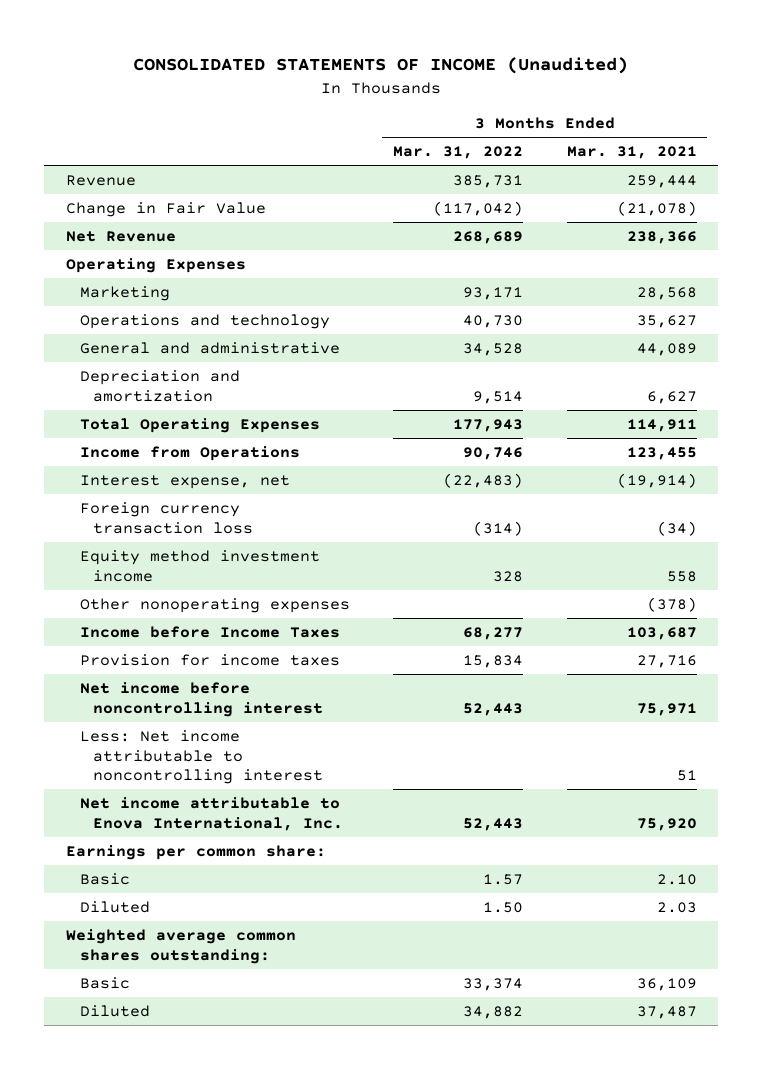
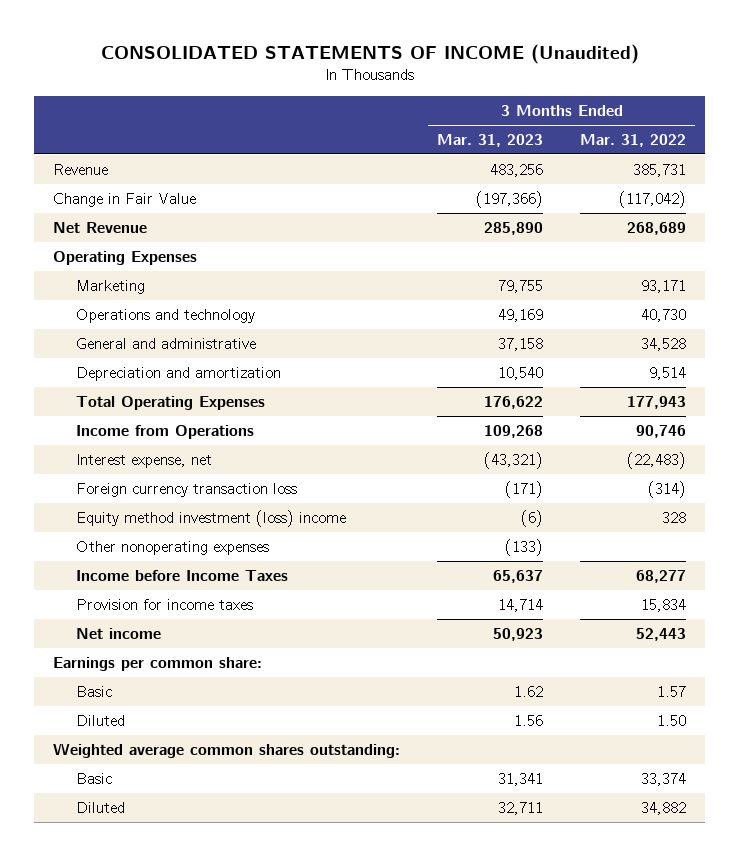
[566,146,697,160] Mar. 31, 2021 -> none
none -> [437,133,544,147] Mar. 31, 2023
[79,549,320,582] Equity method investment income -> [75,509,346,527] Equity method investment (loss) income
[79,681,324,717] Net income before noncontrolling interest -> none
[79,729,324,785] Less: Net income attributable to noncontrolling interest -> none
[79,796,344,831] Net income attributable to Enova International, Inc. -> [75,627,161,639] Net income

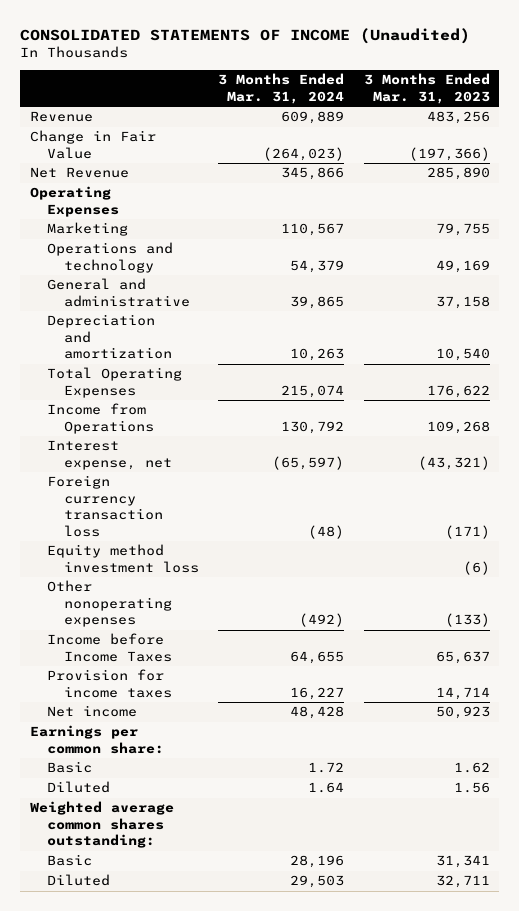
[580,133,687,147] Mar. 31, 2022 -> none
none -> [218,73,345,104] 3 Months Ended Mar. 31, 2024
[75,509,346,527] Equity method investment (loss) income -> [46,544,199,573] Equity method investment loss

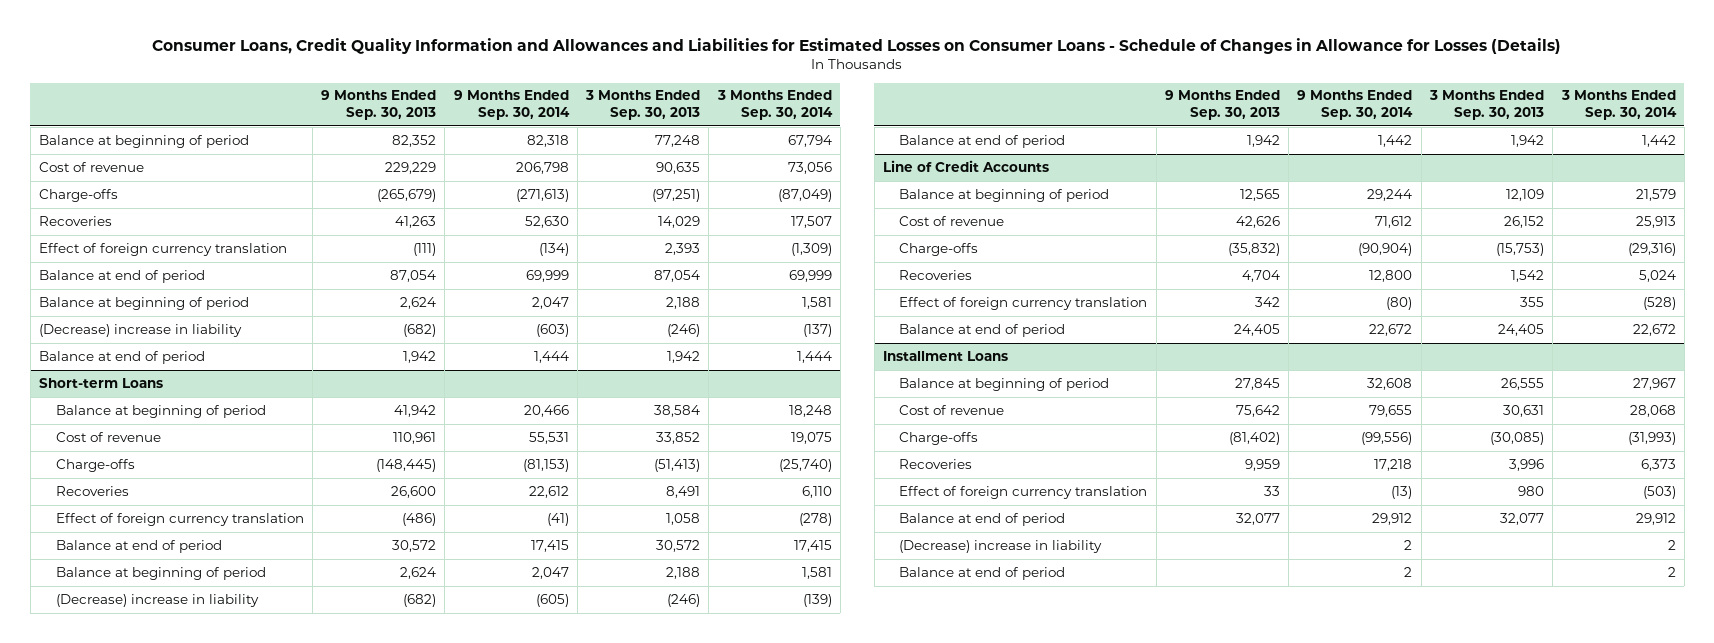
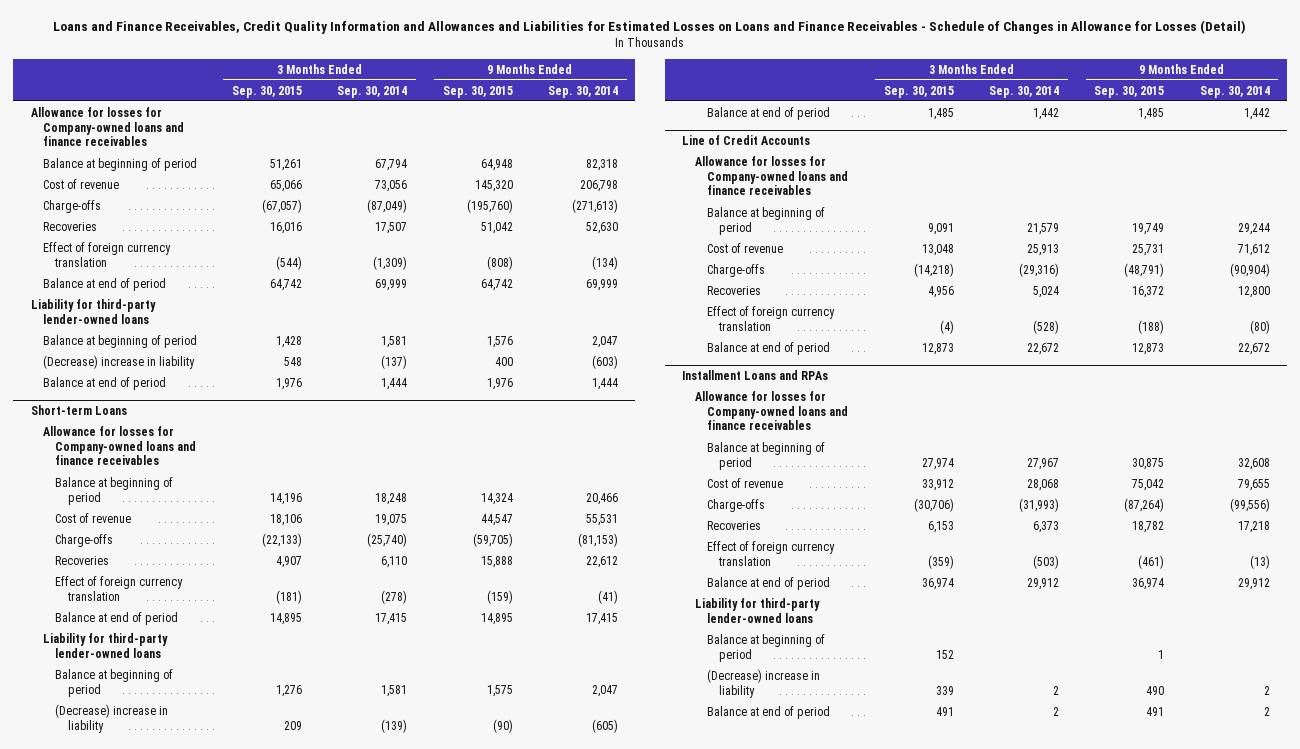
[152,37,1562,54] Consumer Loans, Credit Quality Information and Allowances and Liabilities for Estimated Losses on Consumer Loans - Schedule of Changes in Allowance for Losses (Details) -> [53,20,1247,35] Loans and Finance Receivables, Credit Quality Information and Allowances and Liabilities for Estimated Losses on Loans and Finance Receivables - Schedule of Changes in Allowance for Losses (Detail)
[321,90,437,121] 9 Months Ended Sep. 30, 2013 -> none
[585,90,701,121] 3 Months Ended Sep. 30, 2013 -> none
none -> [232,85,303,98] Sep. 30, 2015
none -> [442,85,513,98] Sep. 30, 2015
none -> [30,106,184,147] Allowance for losses for Company-owned loans and finance receivables
none -> [30,298,156,324] Liability for third-party lender-owned loans
none -> [42,425,197,466] Allowance for losses for Company-owned loans and finance receivables
none -> [42,632,168,658] Liability for third-party lender-owned loans
none -> [694,155,849,196] Allowance for losses for Company-owned loans and finance receivables
[882,350,1008,361] Installment Loans -> [682,370,829,381] Installment Loans and RPAs
none -> [694,390,849,431] Allowance for losses for Company-owned loans and finance receivables
none -> [694,597,820,623] Liability for third-party lender-owned loans
none -> [707,633,826,662] Balance at beginning of period

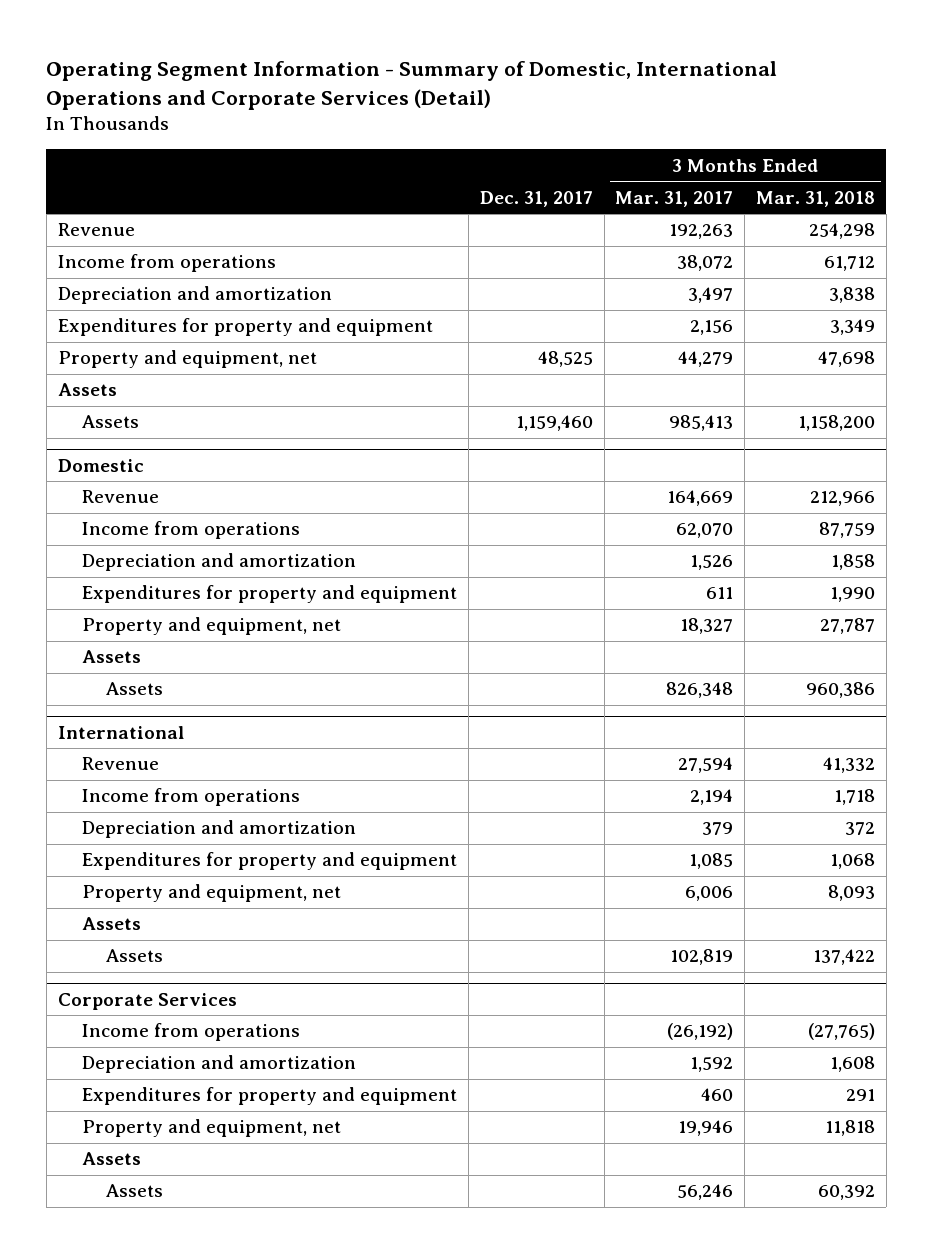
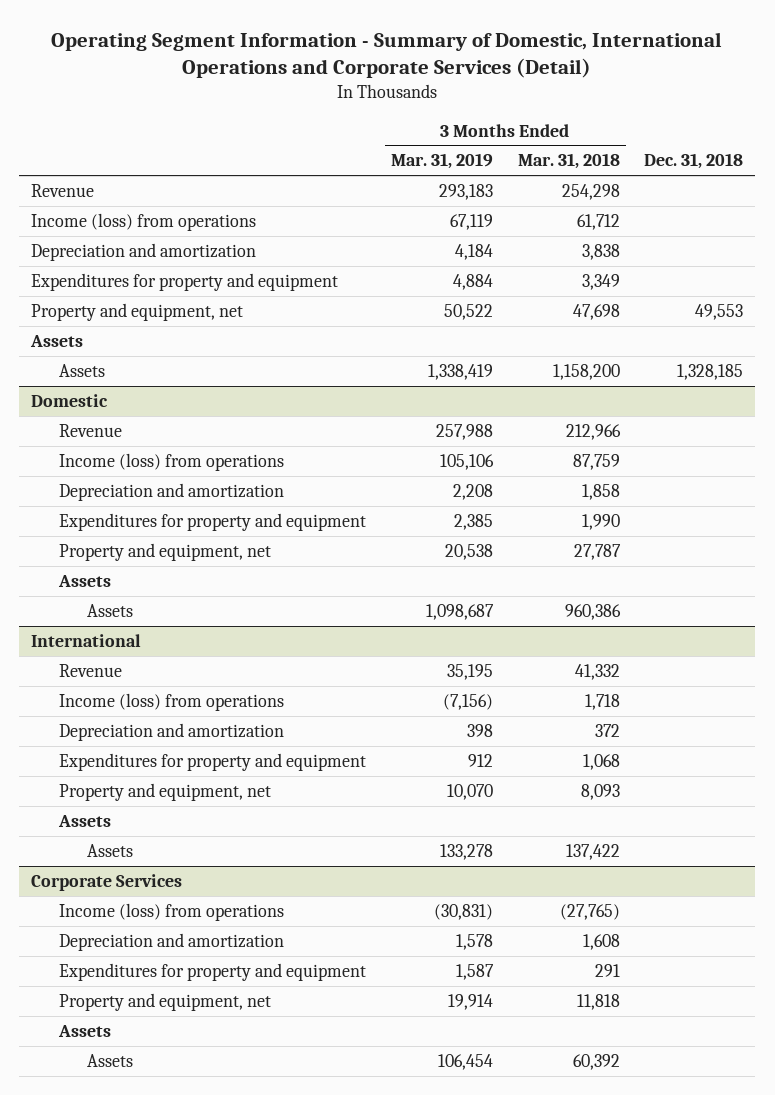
[479,190,593,207] Dec. 31, 2017 -> none
[615,190,734,207] Mar. 31, 2017 -> none
none -> [390,153,493,170] Mar. 31, 2019
none -> [644,153,744,170] Dec. 31, 2018
[57,254,276,273] Income from operations -> [31,212,257,231] Income (loss) from operations
[81,521,300,540] Income from operations -> [59,452,285,471] Income (loss) from operations
[81,788,300,807] Income from operations -> [59,692,285,711] Income (loss) from operations
[81,1023,300,1042] Income from operations -> [59,902,285,921] Income (loss) from operations

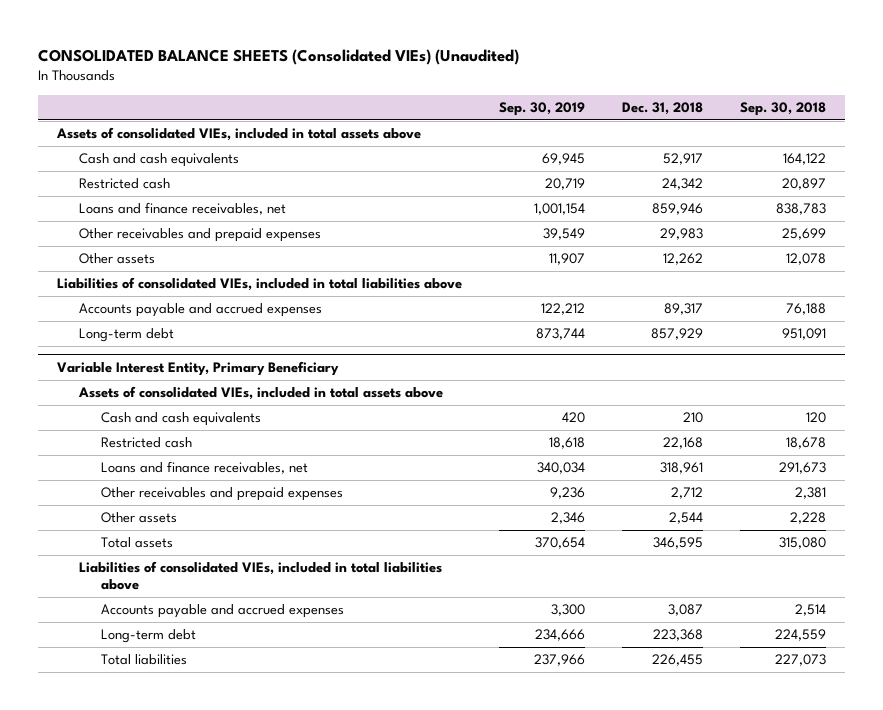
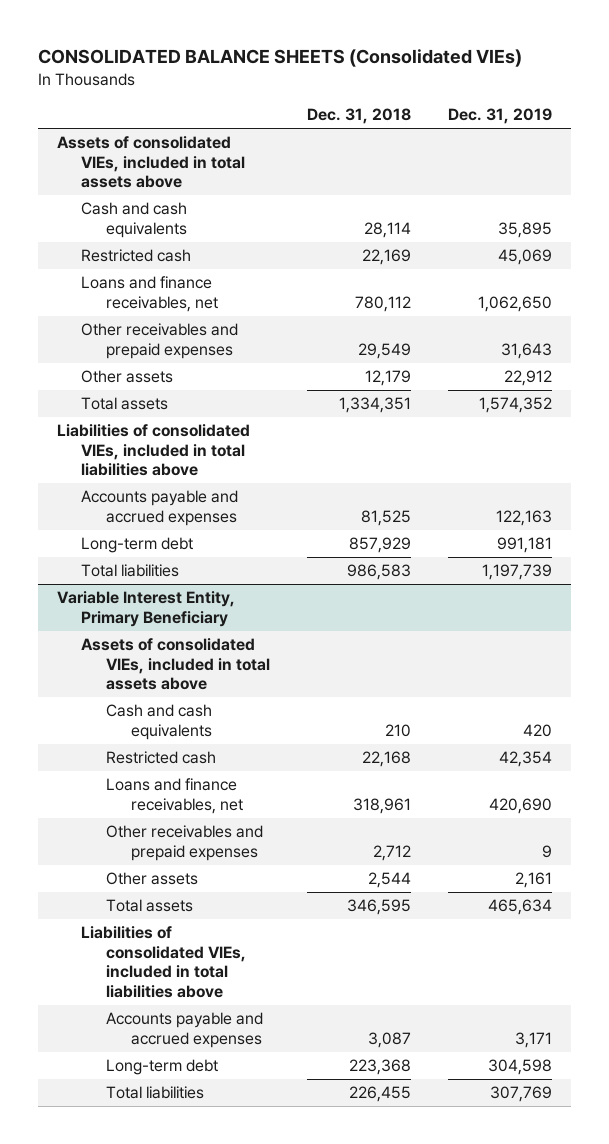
[38,48,520,65] CONSOLIDATED BALANCE SHEETS (Consolidated VIEs) (Unaudited) -> [37,48,522,67] CONSOLIDATED BALANCE SHEETS (Consolidated VIEs)
[499,102,586,117] Sep. 30, 2019 -> none
[740,102,827,117] Sep. 30, 2018 -> none
none -> [448,108,553,125] Dec. 31, 2019
[663,153,704,166] 52,917 -> [364,221,412,238] 28,114
[662,178,704,191] 24,342 -> [362,249,412,266] 22,169
[652,203,704,216] 859,946 -> [355,295,412,312] 780,112
[660,228,704,241] 29,983 -> [358,342,412,359] 29,549
[663,253,704,266] 12,262 -> [365,370,412,387] 12,179
none -> [81,397,169,411] Total assets
[664,303,704,316] 89,317 -> [361,509,412,526] 81,525
none -> [81,564,180,578] Total liabilities

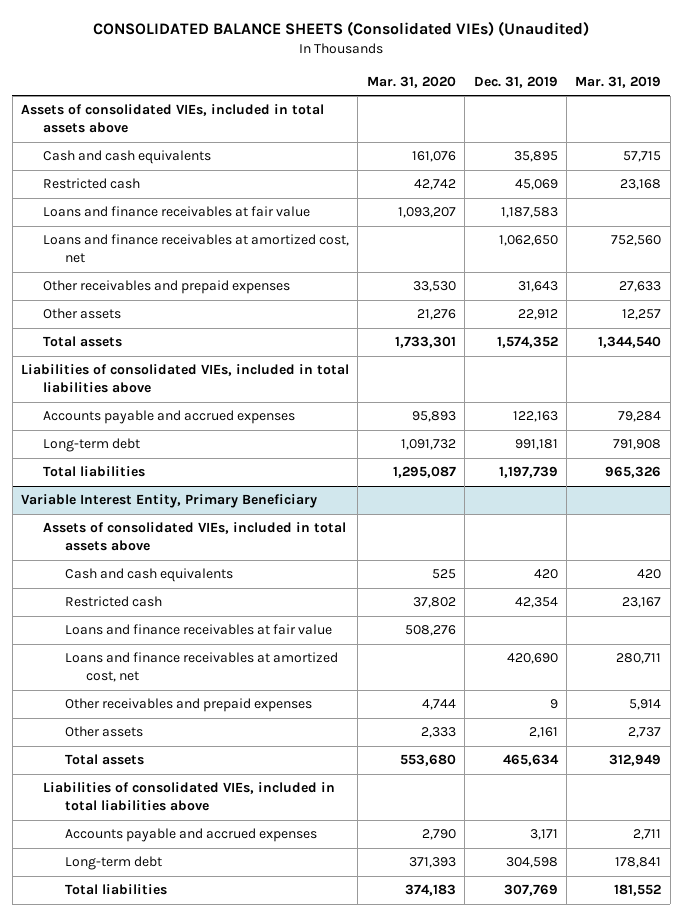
[37,48,522,67] CONSOLIDATED BALANCE SHEETS (Consolidated VIEs) -> [93,21,590,37] CONSOLIDATED BALANCE SHEETS (Consolidated VIEs) (Unaudited)
[307,108,412,125] Dec. 31, 2018 -> none
none -> [366,75,456,88] Mar. 31, 2020
none -> [575,75,662,88] Mar. 31, 2019
none -> [42,206,310,218] Loans and finance receivables at fair value
[81,276,219,312] Loans and finance receivables, net -> [42,234,349,264] Loans and finance receivables at amortized cost, net
none -> [64,624,332,636] Loans and finance receivables at fair value
[106,778,244,814] Loans and finance receivables, net -> [64,652,338,683] Loans and finance receivables at amortized cost, net

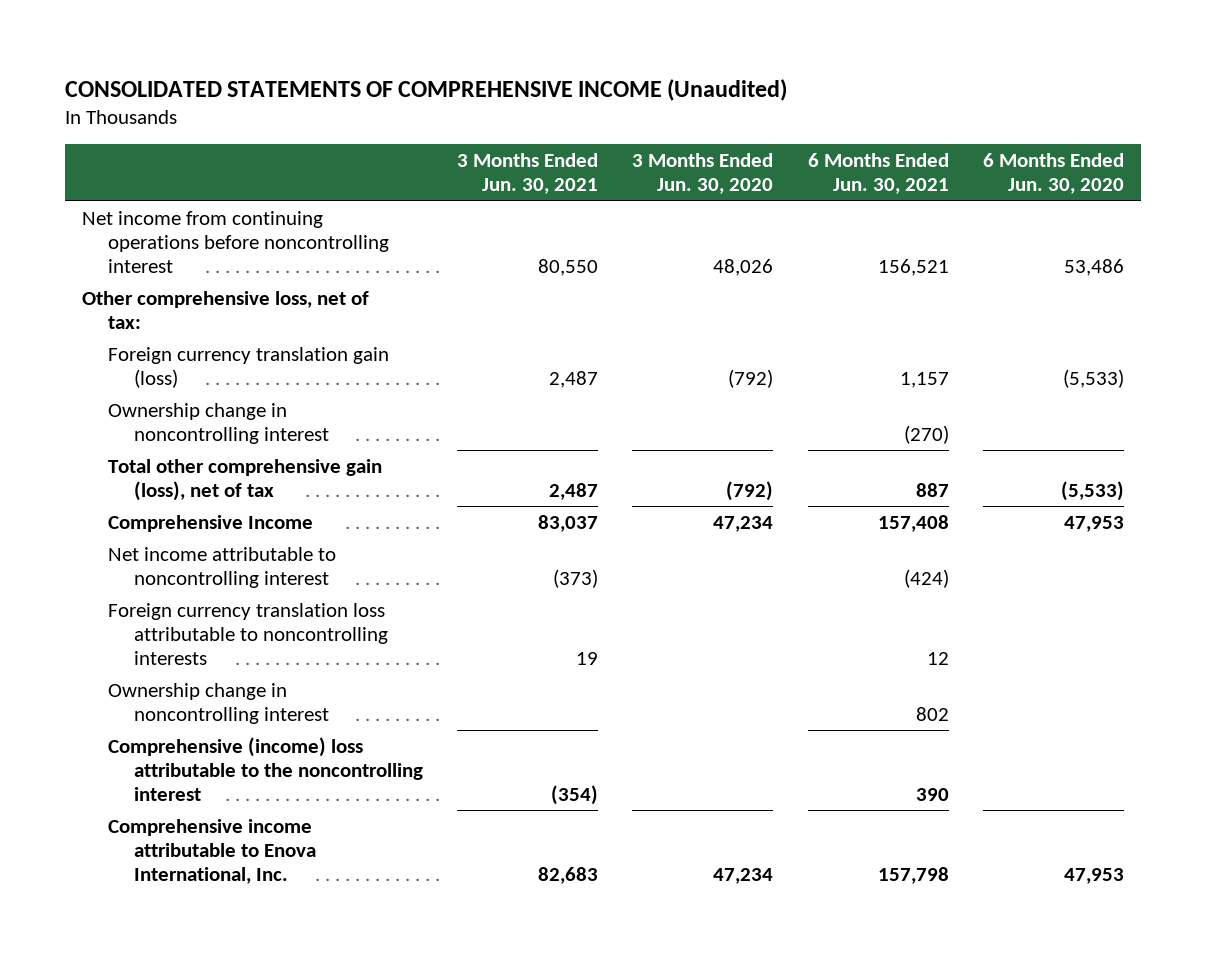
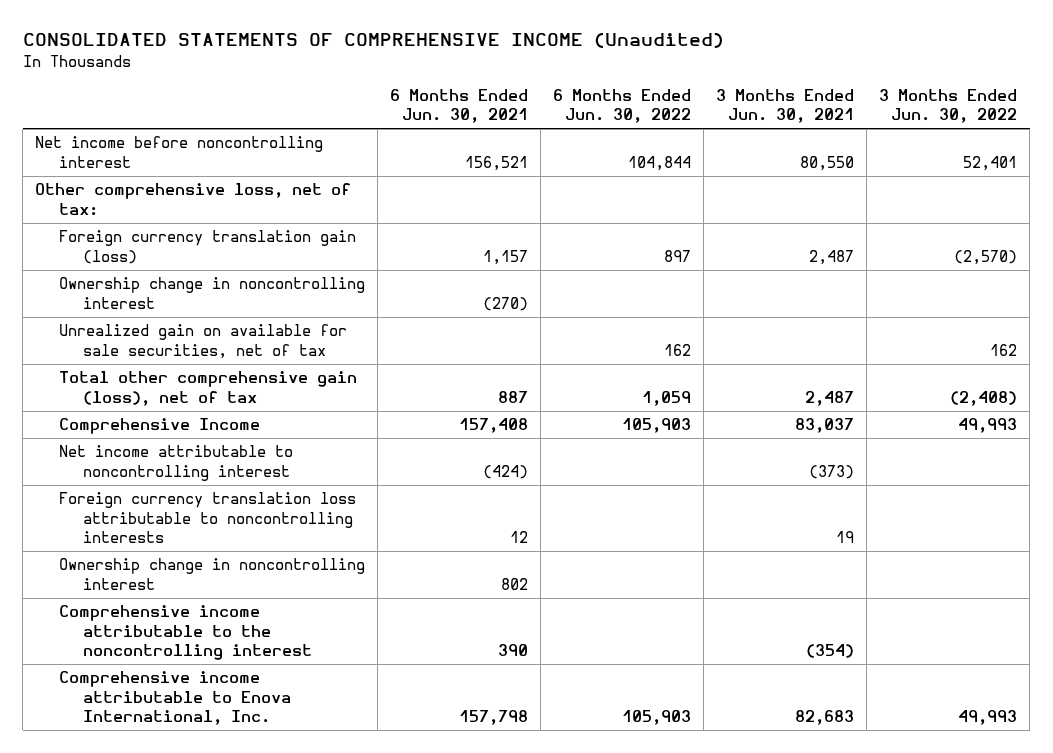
[632,153,774,195] 3 Months Ended Jun. 30, 2020 -> none
[983,153,1125,195] 6 Months Ended Jun. 30, 2020 -> none
none -> [553,89,692,124] 6 Months Ended Jun. 30, 2022
none -> [879,89,1018,124] 3 Months Ended Jun. 30, 2022
[82,210,390,273] Net income from continuing operations before noncontrolling interest -> [35,136,324,168] Net income before noncontrolling interest
none -> [59,324,348,359] Unrealized gain on available for sale securities, net of tax
[108,736,423,801] Comprehensive (income) loss attributable to the noncontrolling interest -> [59,605,313,660] Comprehensive income attributable to the noncontrolling interest

